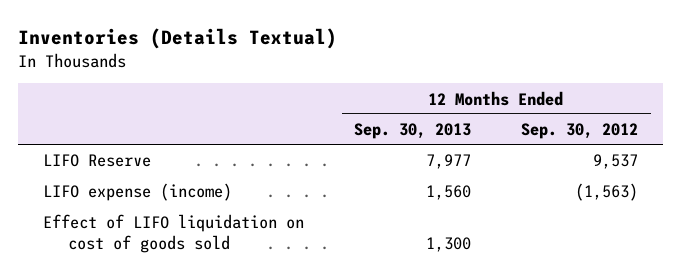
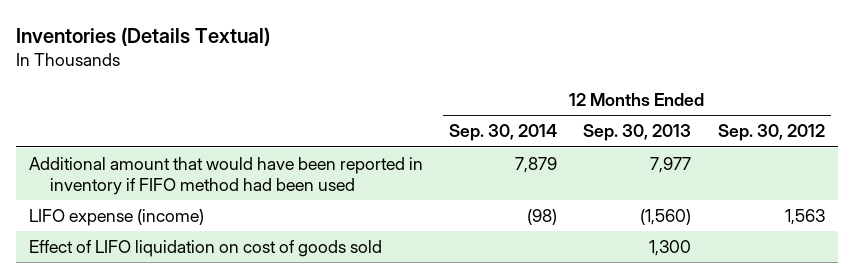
none -> [449,124,558,142] Sep. 30, 2014
[43,154,152,168] LIFO Reserve -> none
none -> [28,157,423,195] Additional amount that would have been reported in inventory if FIFO method had been used
[426,185,472,201] 1,560 -> [640,209,692,226] (1,560)
[575,183,639,202] (1,563) -> [784,209,825,226] 1,563

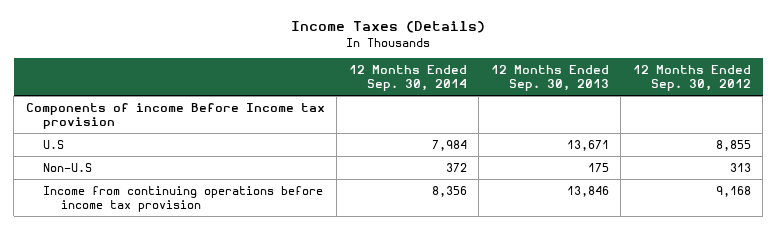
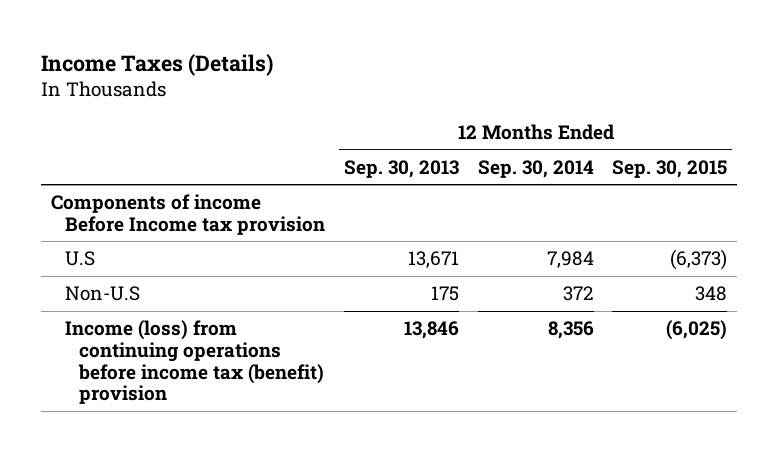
[632,64,751,92] 12 Months Ended Sep. 30, 2012 -> none
none -> [612,159,728,178] Sep. 30, 2015
[43,185,324,213] Income from continuing operations before income tax provision -> [64,320,324,405] Income (loss) from continuing operations before income tax (benefit) provision

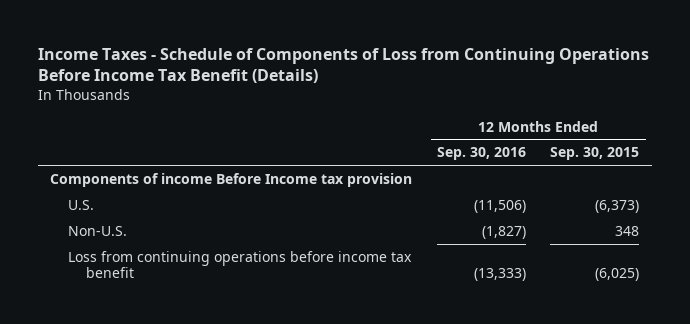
[41,53,274,76] Income Taxes (Details) -> [37,47,649,84] Income Taxes - Schedule of Components of Loss from Continuing Operations Before Income Tax Benefit (Details)
[343,159,459,178] Sep. 30, 2013 -> none
[477,159,594,178] Sep. 30, 2014 -> none
none -> [436,147,526,161] Sep. 30, 2016
[64,251,95,267] U.S -> [68,199,95,210] U.S.
[64,286,140,302] Non-U.S -> [68,225,128,236] Non-U.S.
[64,320,324,405] Income (loss) from continuing operations before income tax (benefit) provision -> [68,250,413,279] Loss from continuing operations before income tax benefit

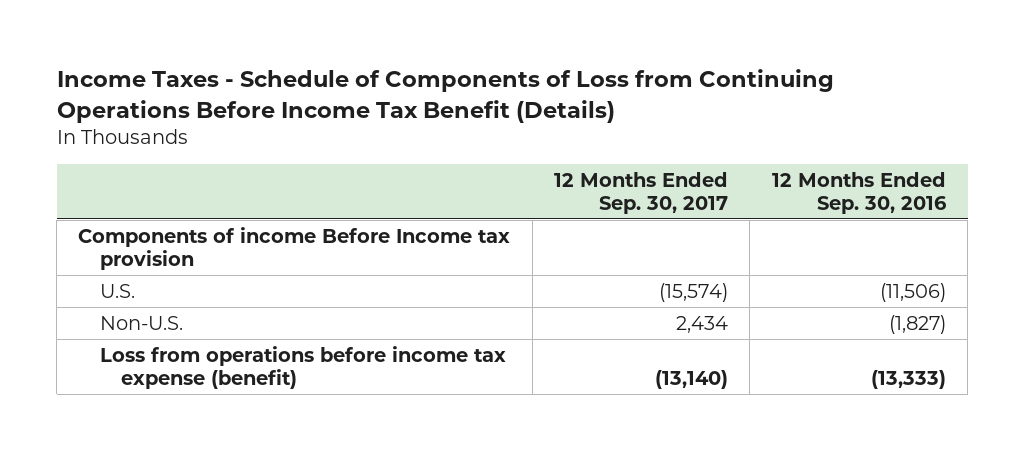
[550,147,640,161] Sep. 30, 2015 -> none
none -> [554,171,729,214] 12 Months Ended Sep. 30, 2017
[68,250,413,279] Loss from continuing operations before income tax benefit -> [99,345,506,389] Loss from operations before income tax expense (benefit)

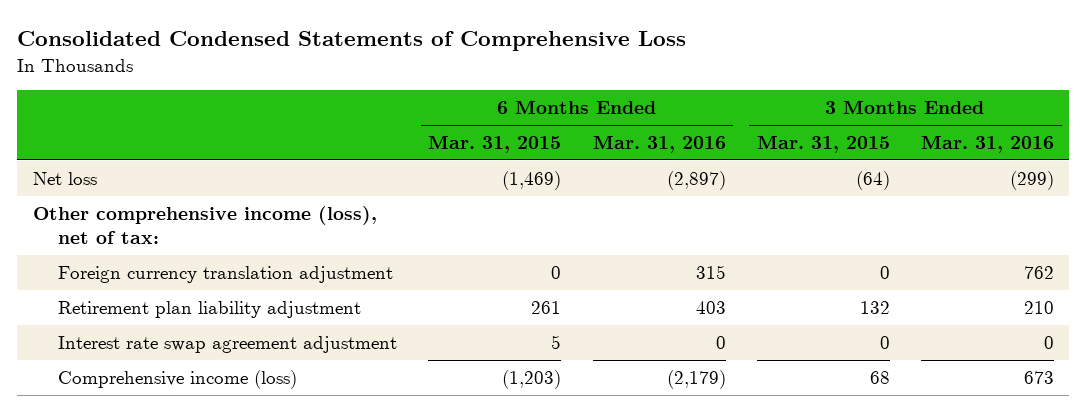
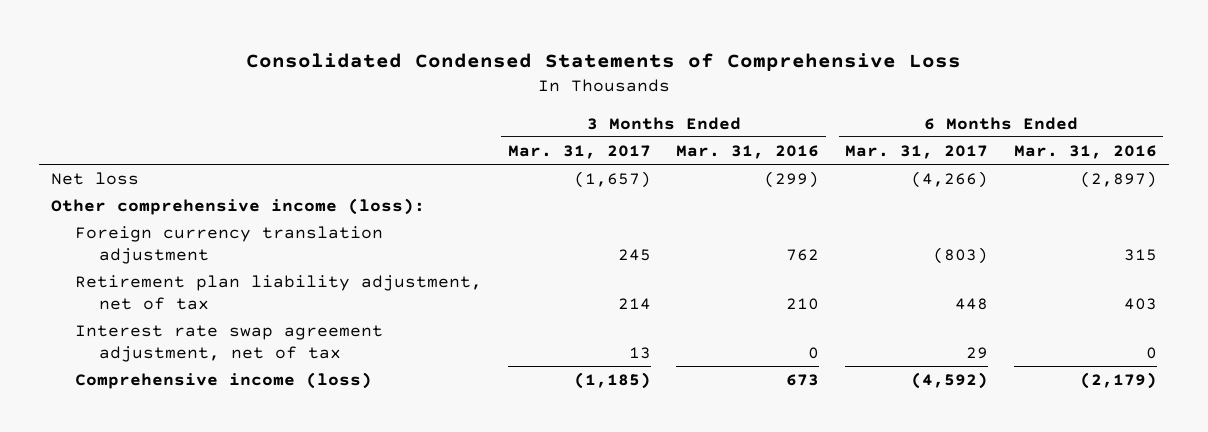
[428,134,562,153] Mar. 31, 2015 -> none
[756,134,890,153] Mar. 31, 2015 -> none
none -> [507,144,651,159] Mar. 31, 2017
none -> [844,144,988,159] Mar. 31, 2017
[33,205,378,245] Other comprehensive income (loss), net of tax: -> [51,198,426,216] Other comprehensive income (loss):
[58,300,362,318] Retirement plan liability adjustment -> [75,275,483,310] Retirement plan liability adjustment, net of tax
[58,335,398,353] Interest rate swap agreement adjustment -> [75,325,384,362] Interest rate swap agreement adjustment, net of tax

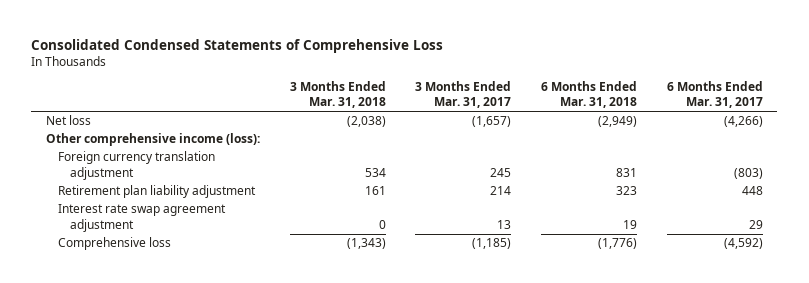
[676,144,820,159] Mar. 31, 2016 -> none
[1013,144,1157,159] Mar. 31, 2016 -> none
none -> [289,81,386,109] 3 Months Ended Mar. 31, 2018
none -> [540,81,637,109] 6 Months Ended Mar. 31, 2018
[75,275,483,310] Retirement plan liability adjustment, net of tax -> [57,185,256,199] Retirement plan liability adjustment
[75,325,384,362] Interest rate swap agreement adjustment, net of tax -> [57,204,226,232] Interest rate swap agreement adjustment
[75,372,373,390] Comprehensive income (loss) -> [57,237,171,251] Comprehensive loss

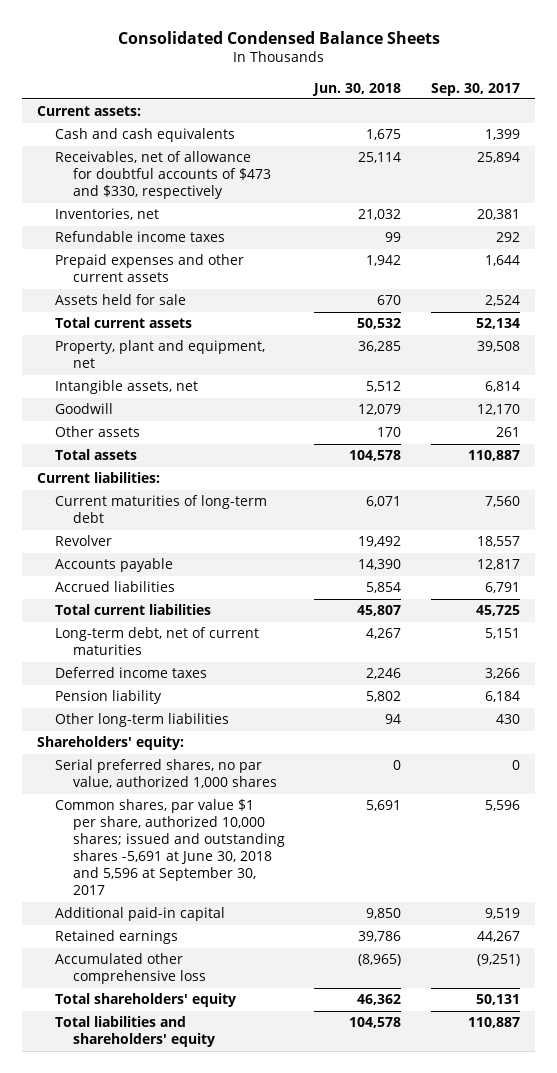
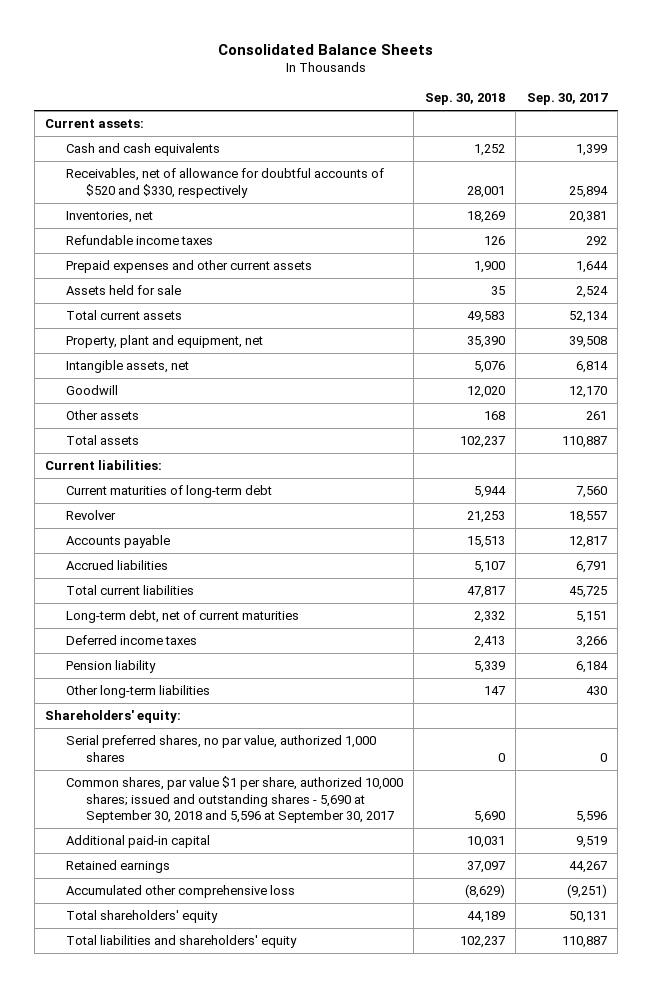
[117,30,440,44] Consolidated Condensed Balance Sheets -> [217,43,433,55] Consolidated Balance Sheets
[312,82,402,96] Jun. 30, 2018 -> none
none -> [424,93,505,106] Sep. 30, 2018
[54,151,271,200] Receivables, net of allowance for doubtful accounts of $473 and $330, respectively -> [65,168,384,198] Receivables, net of allowance for doubtful accounts of $520 and $330, respectively
[54,799,285,896] Common shares, par value $1 per share, authorized 10,000 shares; issued and outstanding shares -5,691 at June 30, 2018 and 5,596 at September 30, 2017 -> [65,776,403,824] Common shares, par value $1 per share, authorized 10,000 shares; issued and outstanding shares - 5,690 at September 30, 2018 and 5,596 at September 30, 2017

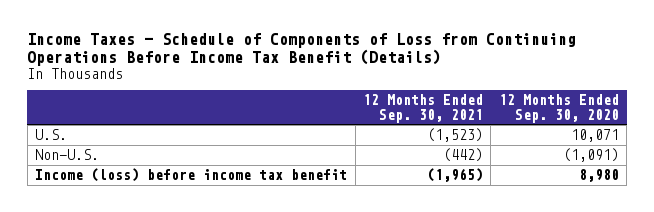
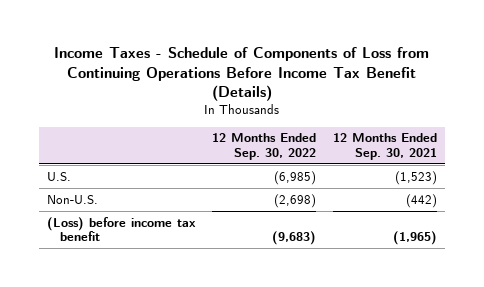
[498,94,619,123] 12 Months Ended Sep. 30, 2020 -> none
none -> [212,133,317,160] 12 Months Ended Sep. 30, 2022
[35,168,348,183] Income (loss) before income tax benefit -> [47,216,197,242] (Loss) before income tax benefit

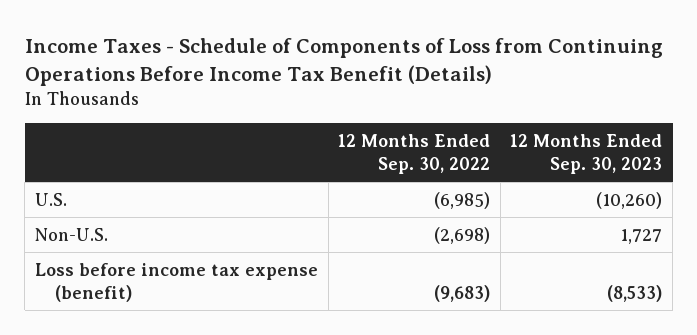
[332,133,437,160] 12 Months Ended Sep. 30, 2021 -> none
none -> [510,133,663,175] 12 Months Ended Sep. 30, 2023
[47,216,197,242] (Loss) before income tax benefit -> [35,262,319,302] Loss before income tax expense (benefit)

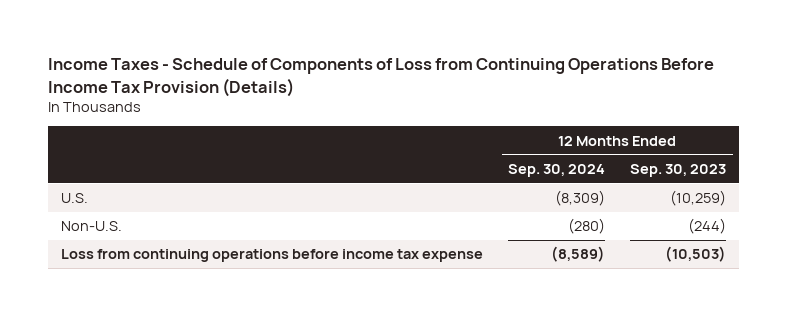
[24,37,663,86] Income Taxes - Schedule of Components of Loss from Continuing Operations Before Income Tax Benefit (Details) -> [47,58,714,97] Income Taxes - Schedule of Components of Loss from Continuing Operations Before Income Tax Provision (Details)
[338,133,491,175] 12 Months Ended Sep. 30, 2022 -> none
none -> [507,163,605,177] Sep. 30, 2024
[596,191,663,209] (10,260) -> [670,190,727,207] (10,259)
[620,228,663,244] 1,727 -> [688,218,727,235] (244)
[35,262,319,302] Loss before income tax expense (benefit) -> [60,249,483,263] Loss from continuing operations before income tax expense
[607,284,663,302] (8,533) -> [665,246,727,263] (10,503)

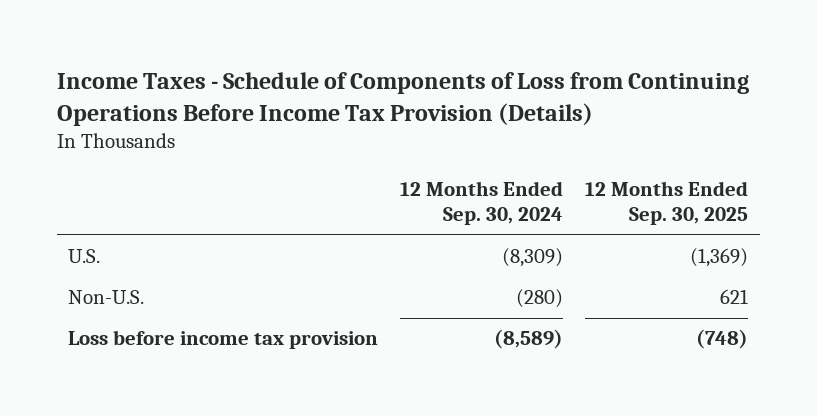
[630,163,727,177] Sep. 30, 2023 -> none
none -> [585,180,749,226] 12 Months Ended Sep. 30, 2025
[60,249,483,263] Loss from continuing operations before income tax expense -> [68,330,379,350] Loss before income tax provision

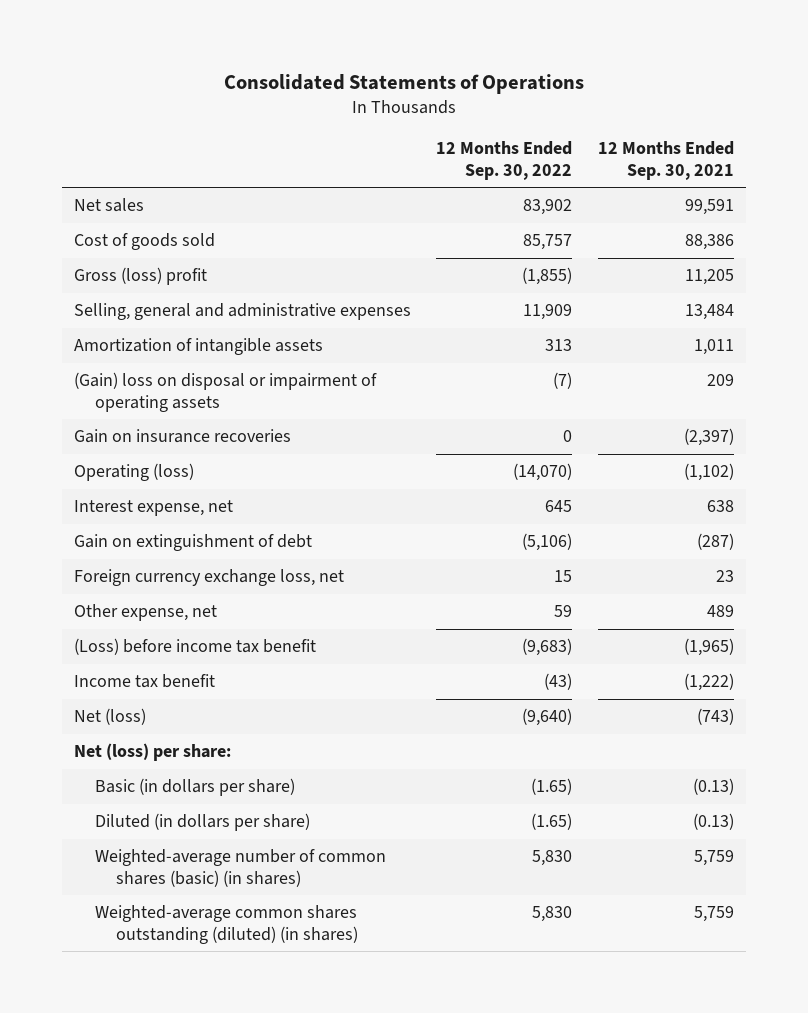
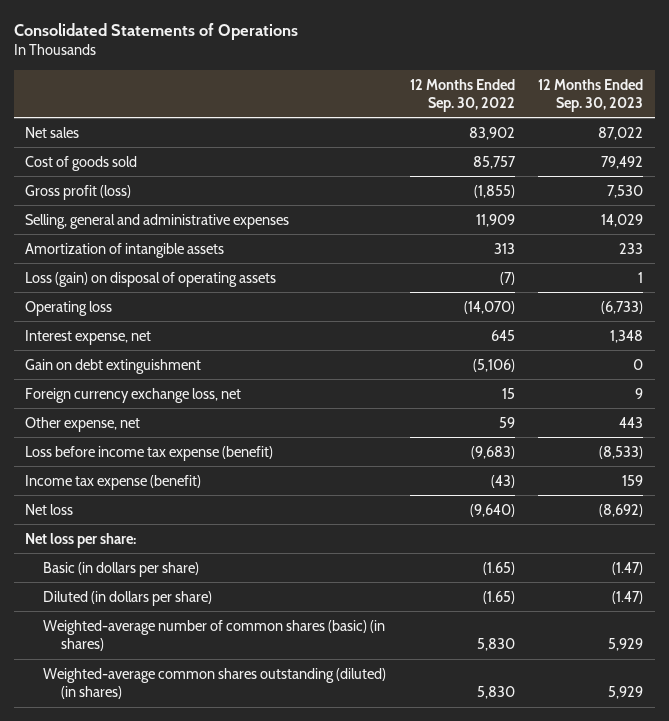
[597,141,734,180] 12 Months Ended Sep. 30, 2021 -> none
none -> [538,78,644,112] 12 Months Ended Sep. 30, 2023
[74,267,208,286] Gross (loss) profit -> [25,184,132,200] Gross profit (loss)
[74,429,292,444] Gain on insurance recoveries -> none
[74,372,378,412] (Gain) loss on disposal or impairment of operating assets -> [25,271,277,287] Loss (gain) on disposal of operating assets
[74,463,195,482] Operating (loss) -> [25,300,113,316] Operating loss
[74,534,313,552] Gain on extinguishment of debt -> [25,358,202,374] Gain on debt extinguishment
[74,638,317,656] (Loss) before income tax benefit -> [25,445,274,461] Loss before income tax expense (benefit)
[74,674,216,689] Income tax benefit -> [25,474,202,490] Income tax expense (benefit)
[74,708,147,726] Net (loss) -> [25,503,74,515] Net loss
[74,743,232,762] Net (loss) per share: -> [25,532,137,548] Net loss per share:

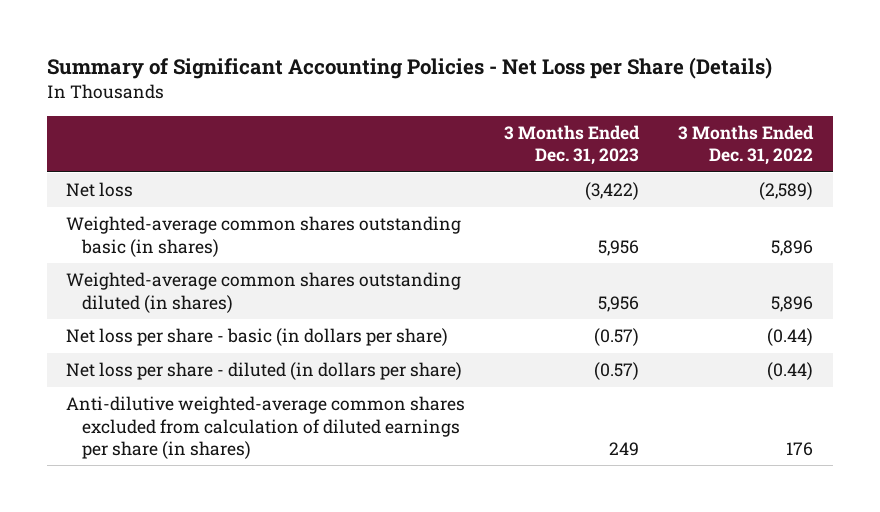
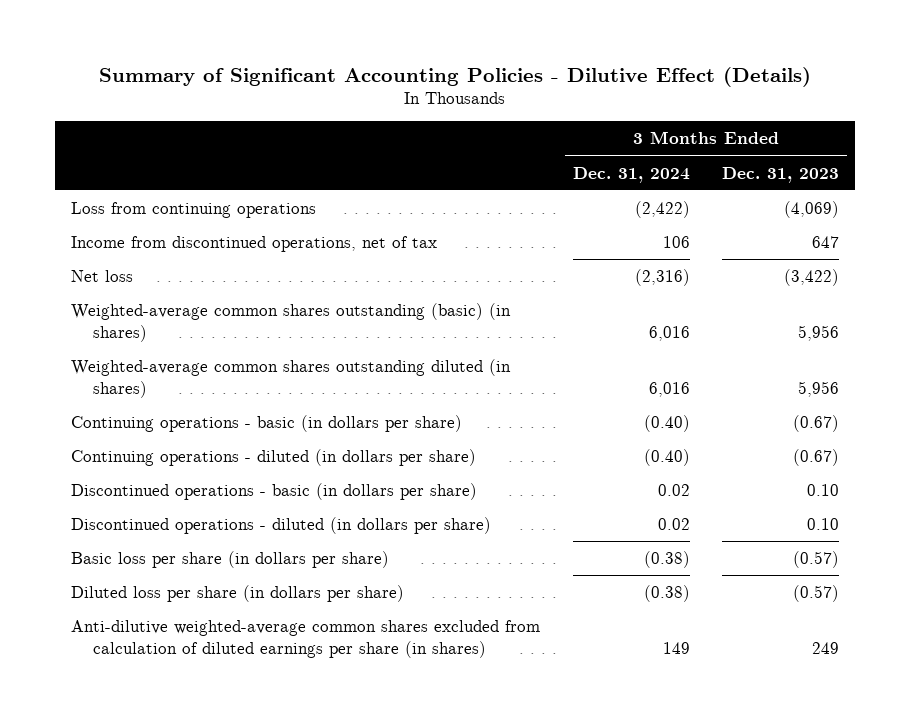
[46,57,772,80] Summary of Significant Accounting Policies - Net Loss per Share (Details) -> [99,66,812,87] Summary of Significant Accounting Policies - Dilutive Effect (Details)
[678,124,815,166] 3 Months Ended Dec. 31, 2022 -> none
none -> [572,166,690,183] Dec. 31, 2024
none -> [71,201,317,218] Loss from continuing operations
none -> [71,235,438,252] Income from discontinued operations, net of tax
[66,216,462,257] Weighted-average common shares outstanding basic (in shares) -> [71,302,512,342] Weighted-average common shares outstanding (basic) (in shares)
none -> [71,414,463,432] Continuing operations - basic (in dollars per share)
none -> [71,448,477,466] Continuing operations - diluted (in dollars per share)
none -> [71,482,478,500] Discontinued operations - basic (in dollars per share)
none -> [71,516,492,534] Discontinued operations - diluted (in dollars per share)
[66,328,449,347] Net loss per share - basic (in dollars per share) -> [71,550,390,568] Basic loss per share (in dollars per share)
[66,362,463,381] Net loss per share - diluted (in dollars per share) -> [71,584,405,602] Diluted loss per share (in dollars per share)

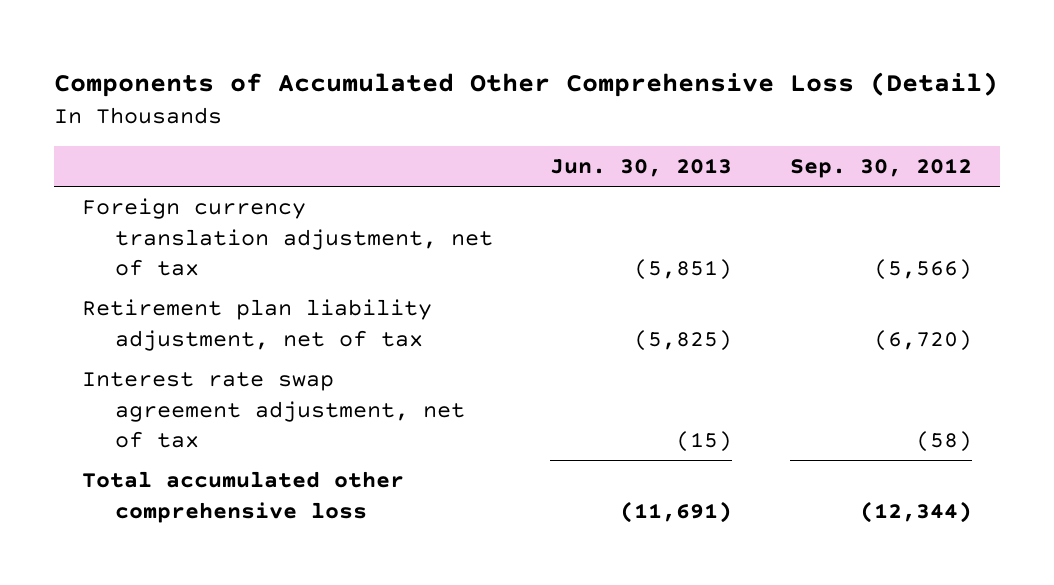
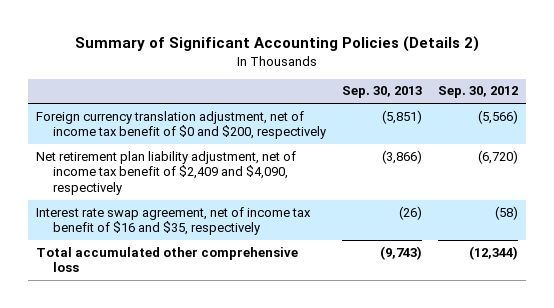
[53,71,998,97] Components of Accumulated Other Comprehensive Loss (Detail) -> [75,36,480,53] Summary of Significant Accounting Policies (Details 2)
[550,158,733,178] Jun. 30, 2013 -> none
none -> [341,86,422,99] Sep. 30, 2013
[82,198,494,277] Foreign currency translation adjustment, net of tax -> [36,110,326,140] Foreign currency translation adjustment, net of income tax benefit of $0 and $200, respectively
[82,299,433,351] Retirement plan liability adjustment, net of tax -> [36,150,297,195] Net retirement plan liability adjustment, net of income tax benefit of $2,409 and $4,090, respectively
[82,372,466,449] Interest rate swap agreement adjustment, net of tax -> [36,206,312,236] Interest rate swap agreement, net of income tax benefit of $16 and $35, respectively

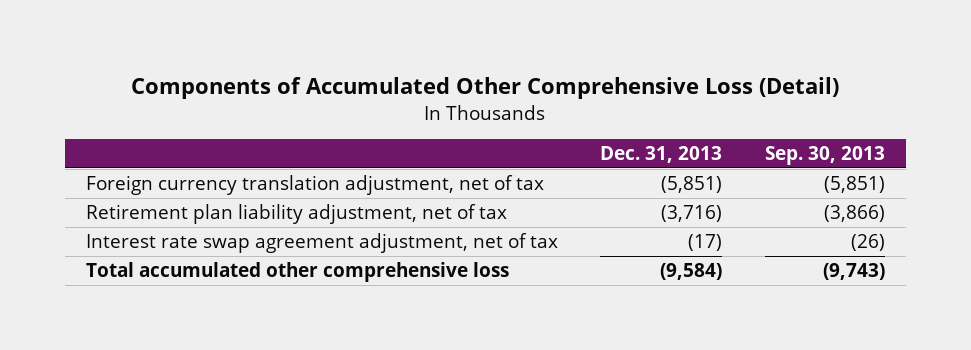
[75,36,480,53] Summary of Significant Accounting Policies (Details 2) -> [131,77,840,100] Components of Accumulated Other Comprehensive Loss (Detail)
[438,86,519,99] Sep. 30, 2012 -> none
none -> [600,145,723,163] Dec. 31, 2013
[36,110,326,140] Foreign currency translation adjustment, net of income tax benefit of $0 and $200, respectively -> [85,175,544,196] Foreign currency translation adjustment, net of tax
[36,150,297,195] Net retirement plan liability adjustment, net of income tax benefit of $2,409 and $4,090, respectively -> [85,204,507,225] Retirement plan liability adjustment, net of tax
[36,206,312,236] Interest rate swap agreement, net of income tax benefit of $16 and $35, respectively -> [85,233,558,254] Interest rate swap agreement adjustment, net of tax

